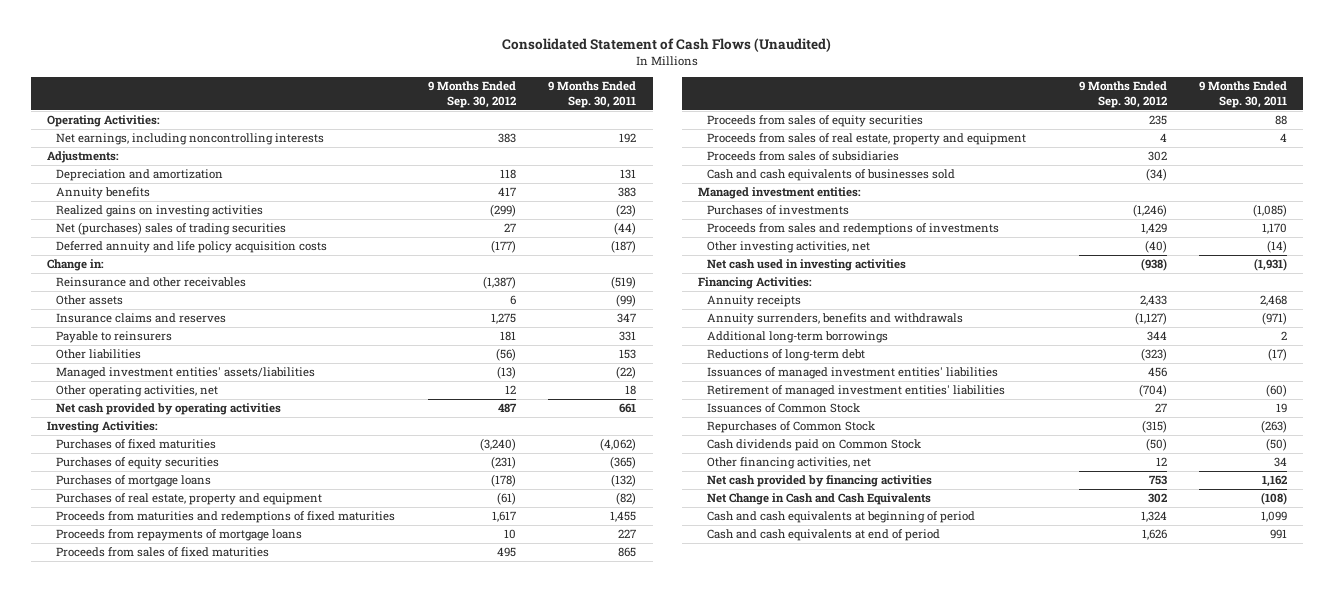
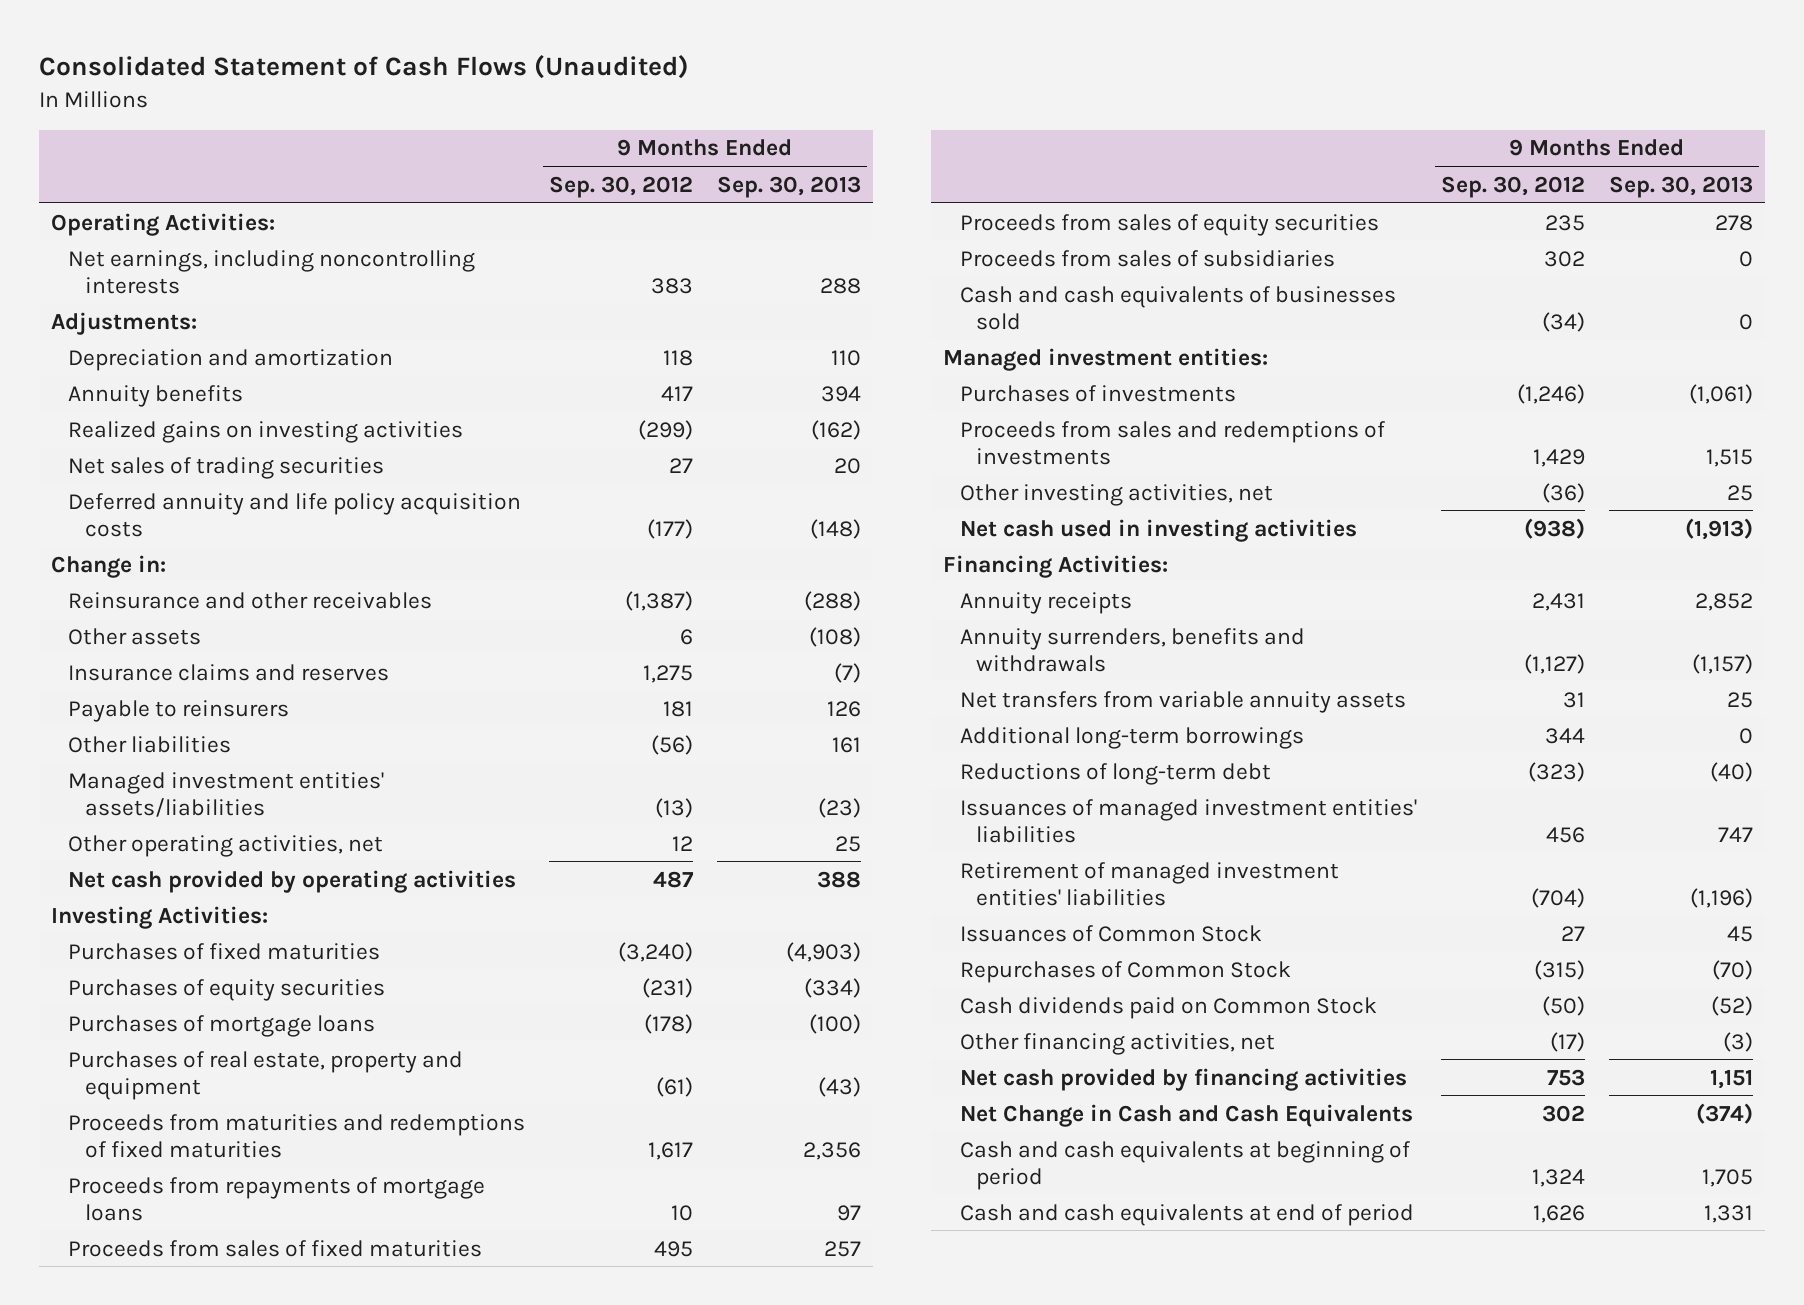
[548,81,637,109] 9 Months Ended Sep. 30, 2011 -> none
none -> [716,175,861,198] Sep. 30, 2013
[56,222,287,236] Net (purchases) sales of trading securities -> [67,456,384,479] Net sales of trading securities
[706,133,1026,146] Proceeds from sales of real estate, property and equipment -> none
[1144,240,1167,254] (40) -> [1541,482,1585,503] (36)
[1139,295,1167,307] 2,433 -> [1531,592,1585,611] 2,431
none -> [959,690,1406,713] Net transfers from variable annuity assets
[1155,457,1167,467] 12 -> [1549,1031,1585,1052] (17)

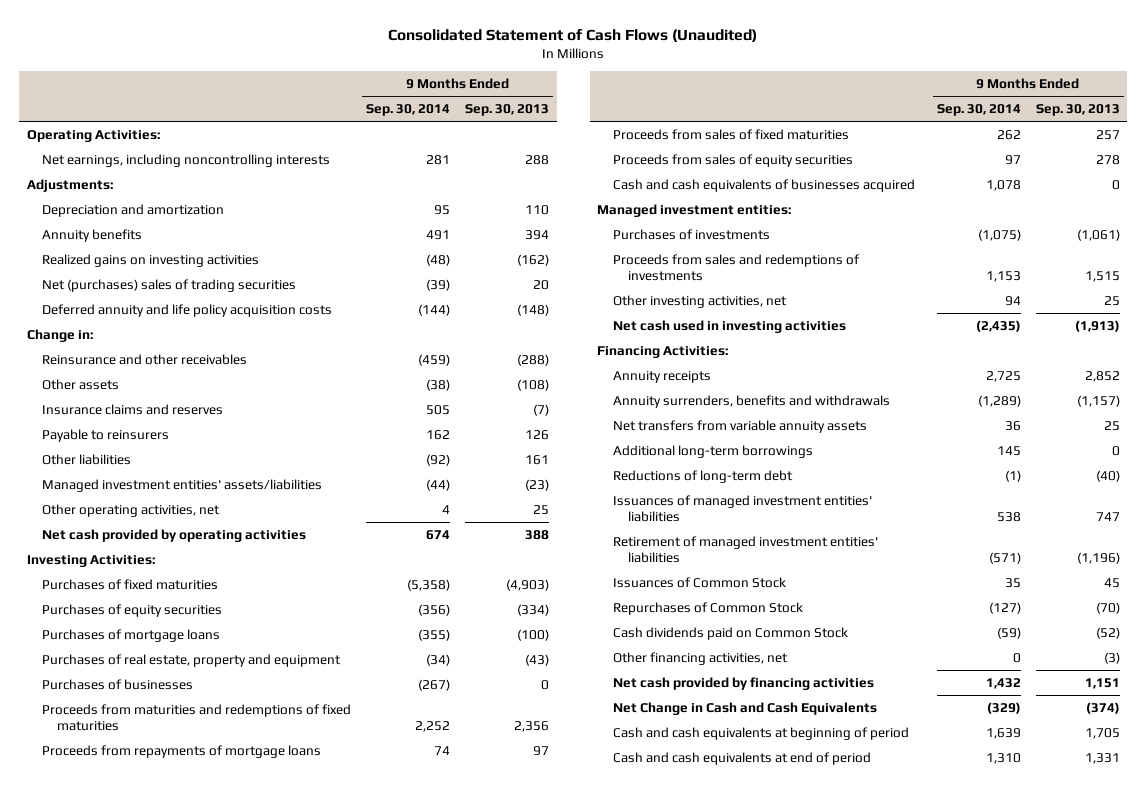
[548,175,693,198] Sep. 30, 2012 -> none
none -> [366,104,451,117] Sep. 30, 2014
[67,456,384,479] Net sales of trading securities -> [42,278,297,292] Net (purchases) sales of trading securities
none -> [42,678,194,690] Purchases of businesses
[959,249,1335,267] Proceeds from sales of subsidiaries -> none
[959,285,1396,330] Cash and cash equivalents of businesses sold -> [612,178,915,192] Cash and cash equivalents of businesses acquired

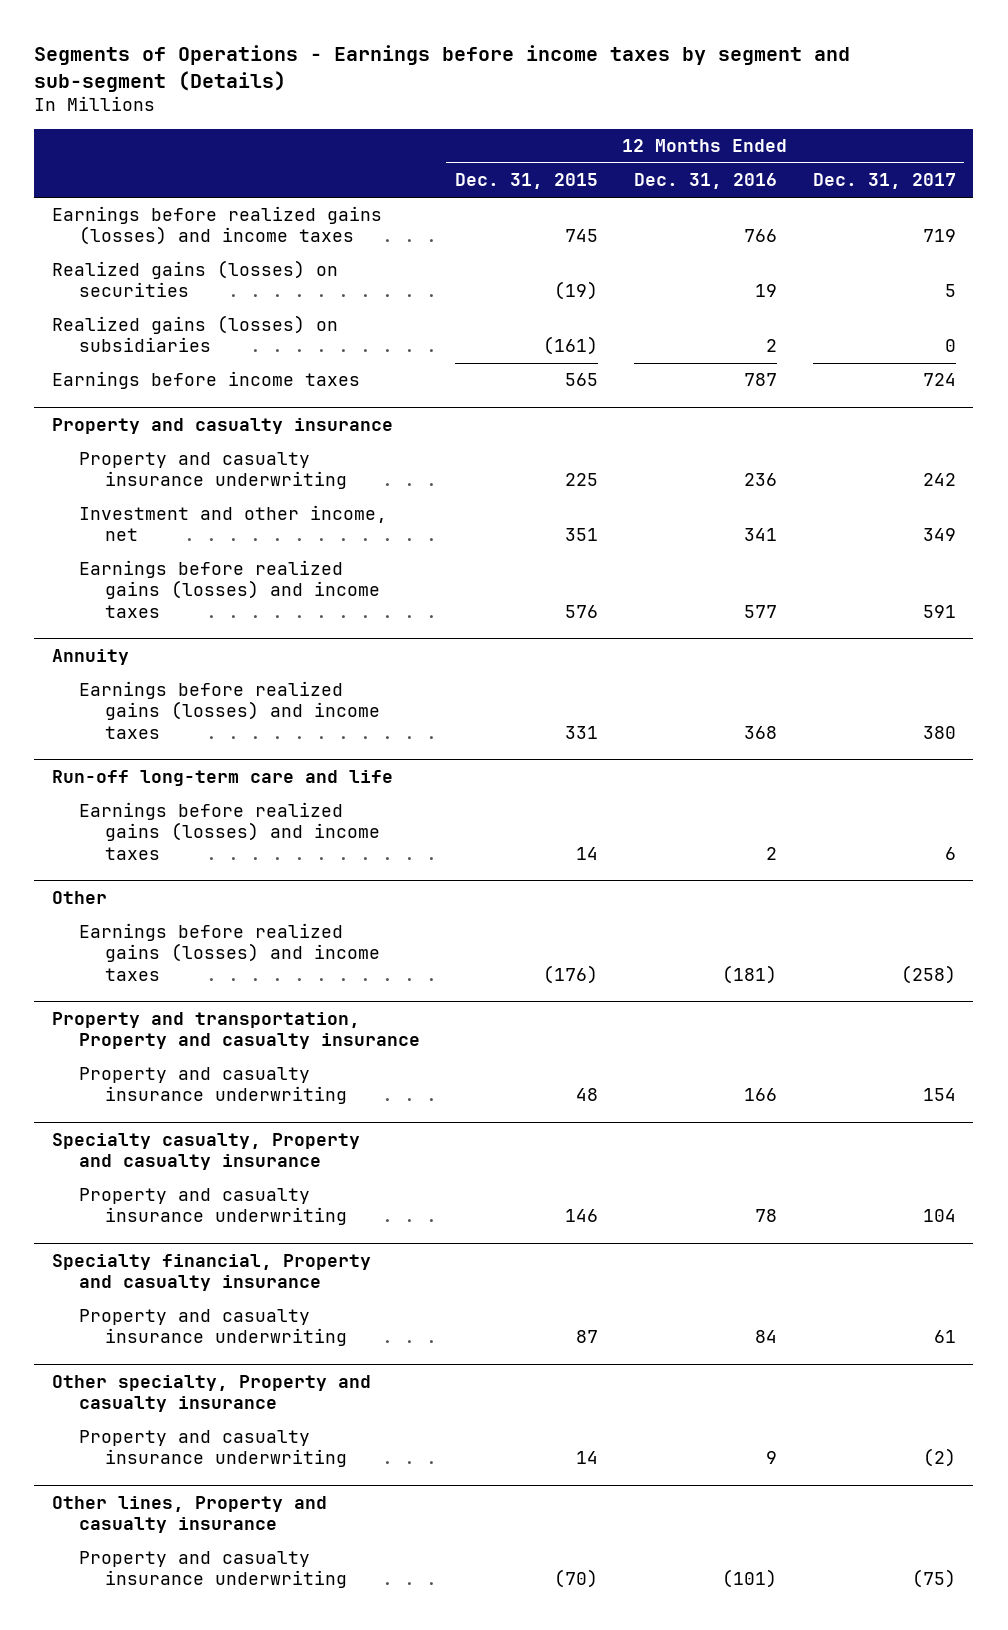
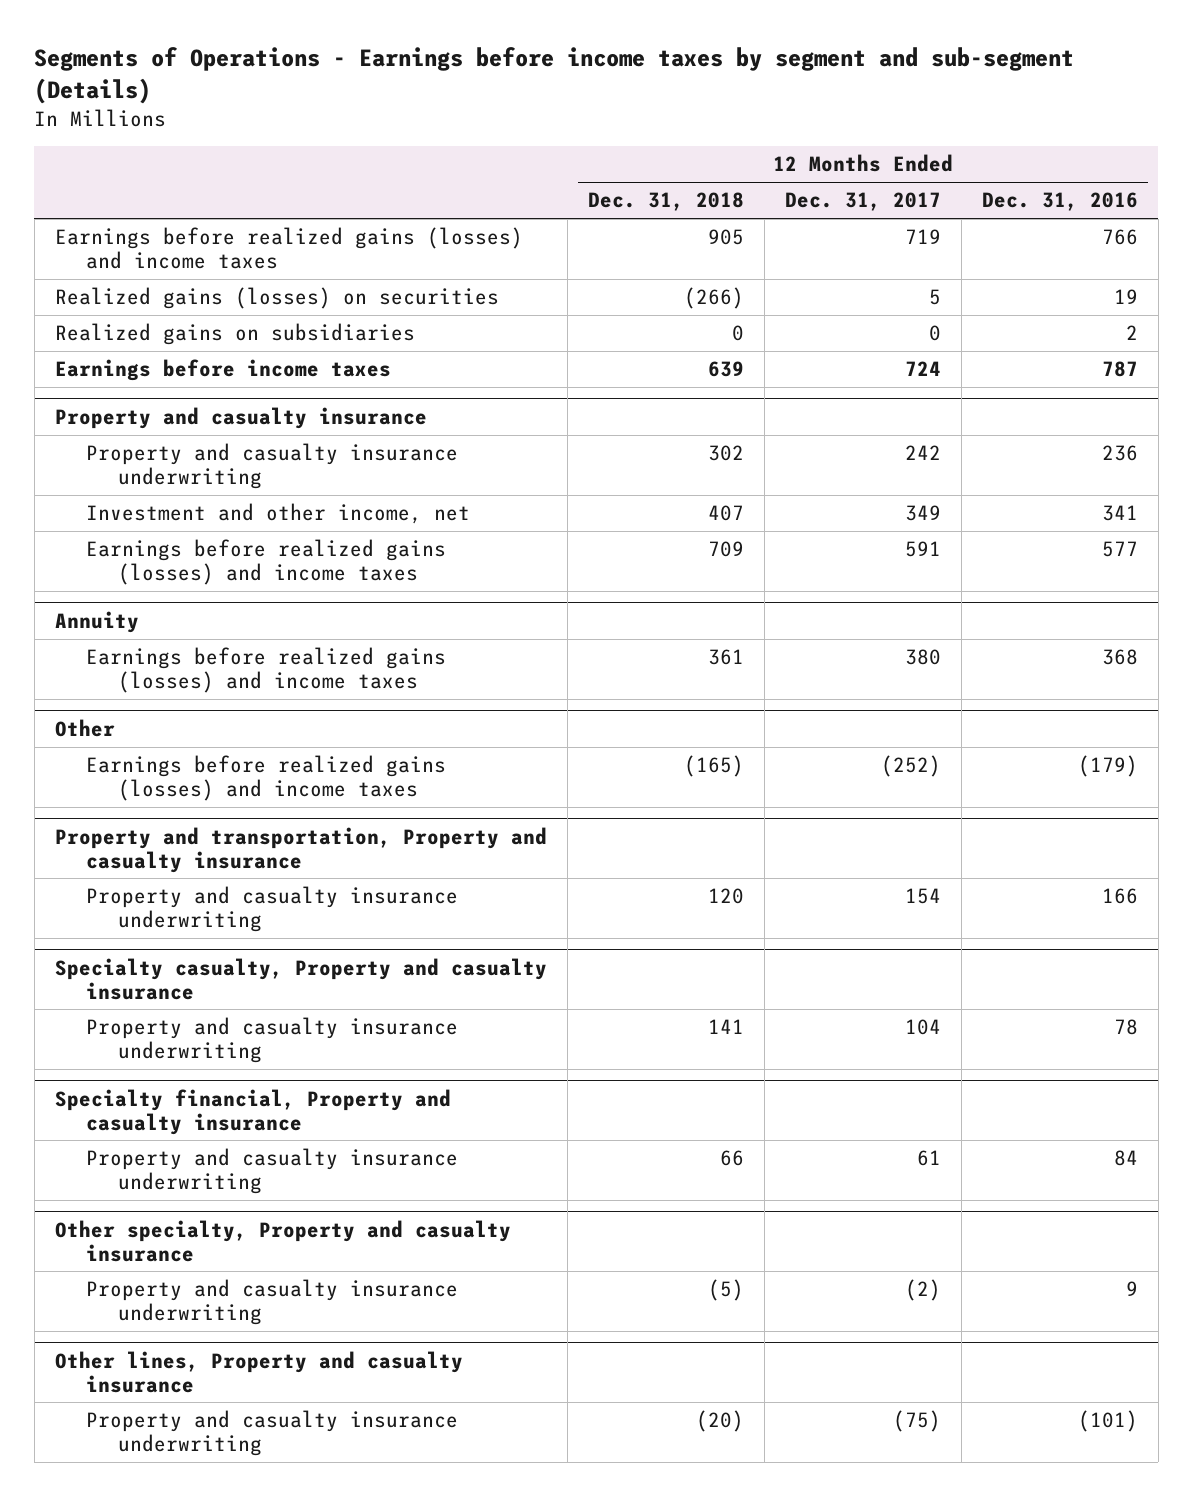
[455,173,599,190] Dec. 31, 2015 -> none
none -> [587,192,744,212] Dec. 31, 2018
[52,315,339,353] Realized gains (losses) on subsidiaries -> [54,323,415,346] Realized gains on subsidiaries
[52,769,394,786] Run-off long-term care and life -> none
[78,802,380,860] Earnings before realized gains (losses) and income taxes -> none
[721,964,777,984] (181) -> [1077,755,1138,778] (179)
[900,964,956,984] (258) -> [880,755,941,778] (252)

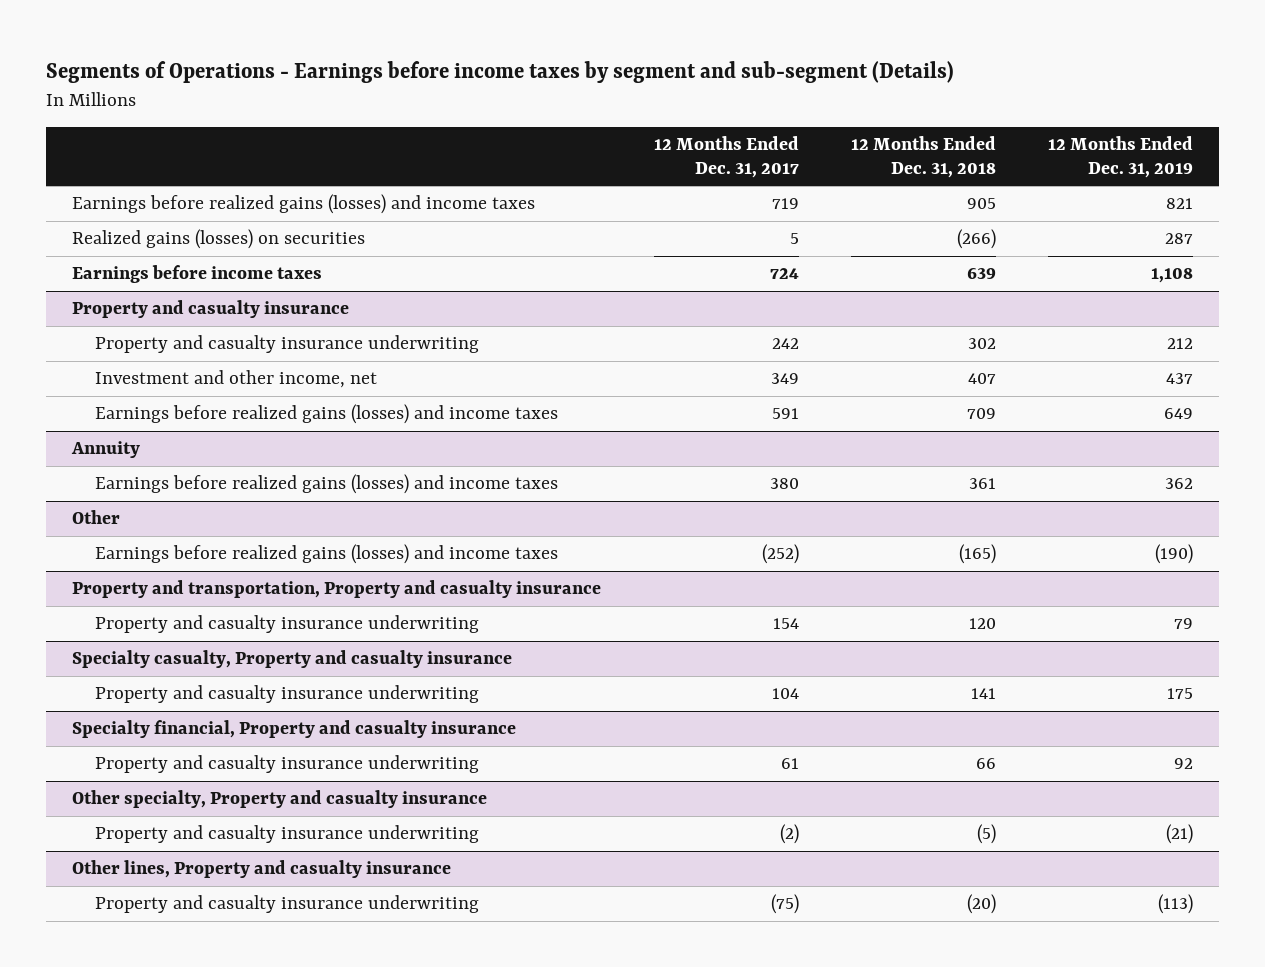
[981,192,1138,212] Dec. 31, 2016 -> none
none -> [1047,136,1193,179] 12 Months Ended Dec. 31, 2019
[54,323,415,346] Realized gains on subsidiaries -> none

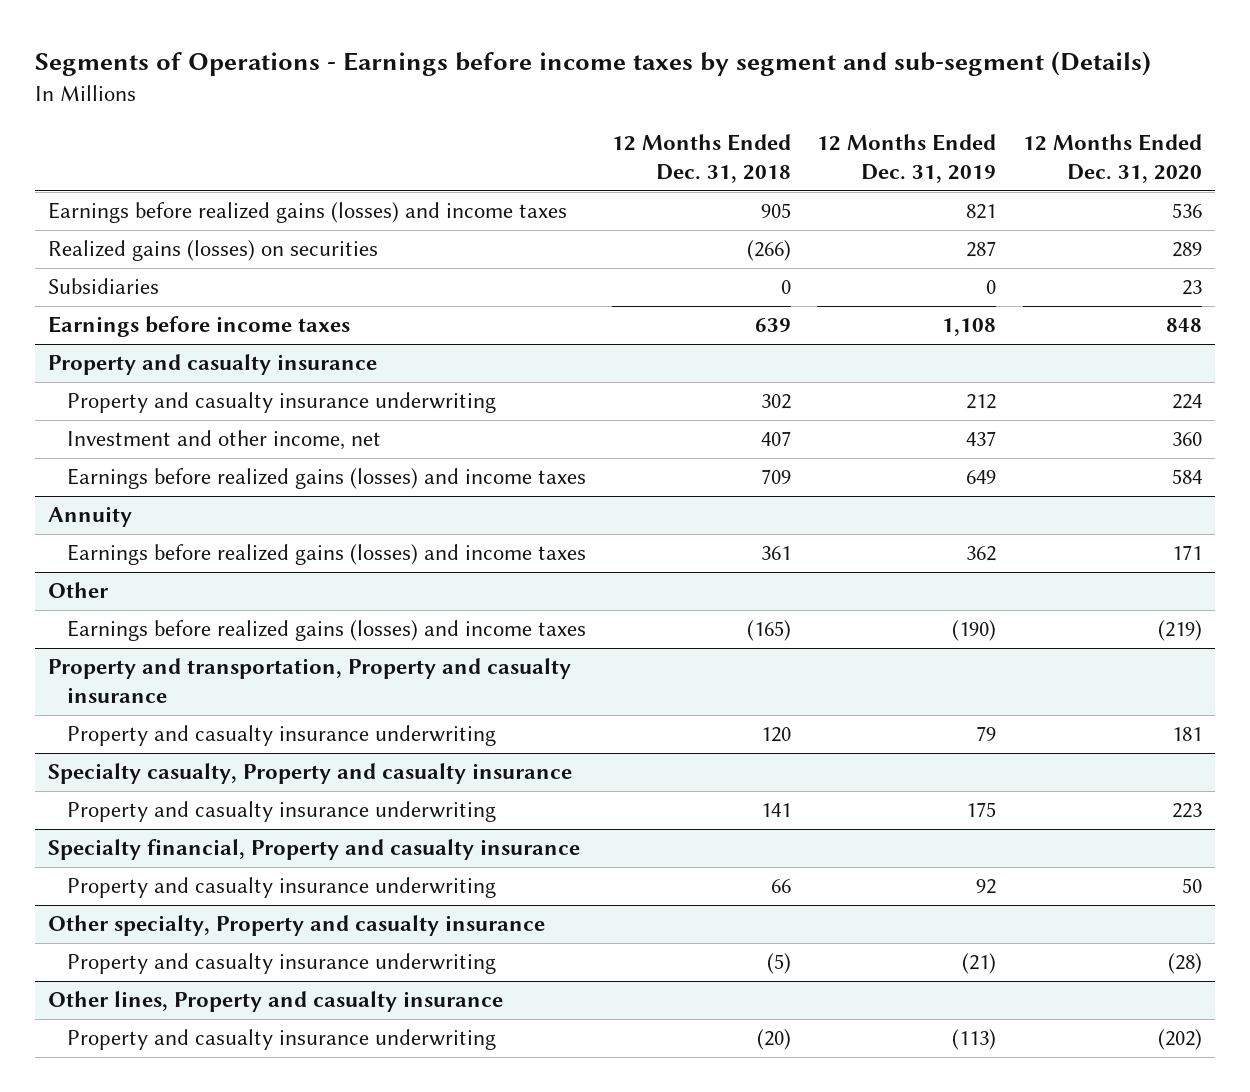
[653,136,799,179] 12 Months Ended Dec. 31, 2017 -> none
none -> [1022,133,1202,184] 12 Months Ended Dec. 31, 2020
none -> [48,278,160,295] Subsidiaries

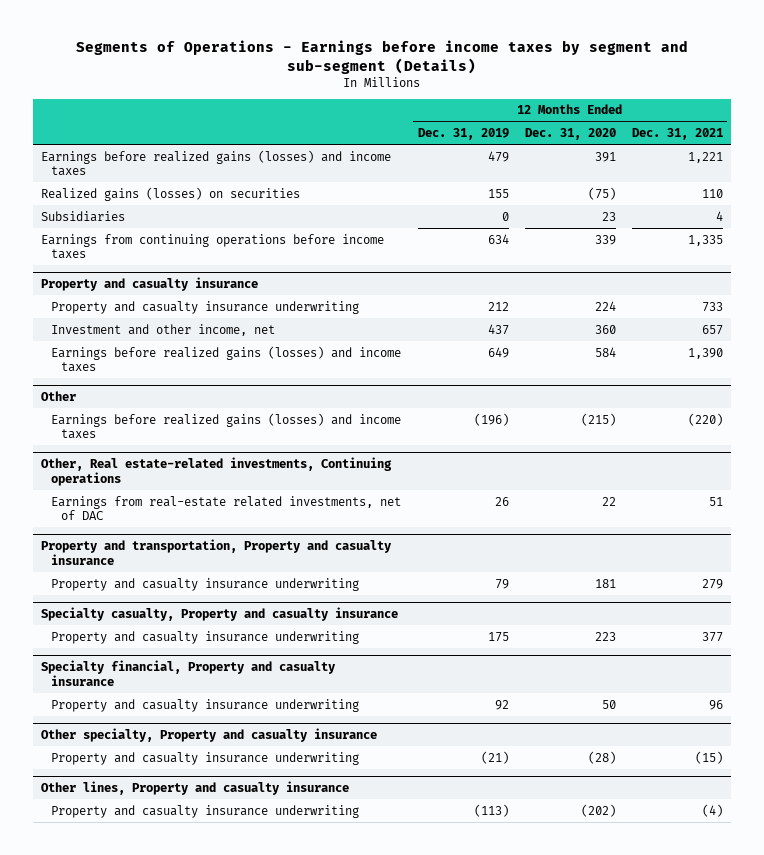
[612,133,792,184] 12 Months Ended Dec. 31, 2018 -> none
none -> [631,128,723,141] Dec. 31, 2021
[966,204,997,220] 821 -> [487,150,509,162] 479
[1171,203,1202,219] 536 -> [594,151,616,162] 391
[966,241,997,258] 287 -> [487,188,509,198] 155
[1171,242,1202,258] 289 -> [587,186,616,200] (75)
[48,316,351,338] Earnings before income taxes -> [41,233,385,260] Earnings from continuing operations before income taxes
[942,318,997,337] 1,108 -> [487,233,509,244] 634
[1165,318,1202,333] 848 -> [594,234,616,245] 339
[48,506,133,528] Annuity -> none
[66,544,586,566] Earnings before realized gains (losses) and income taxes -> none
[952,620,997,642] (190) -> [473,412,509,426] (196)
[1157,620,1202,642] (219) -> [580,412,616,426] (215)
none -> [41,456,393,486] Other, Real estate-related investments, Continuing operations
none -> [51,495,402,521] Earnings from real-estate related investments, net of DAC

